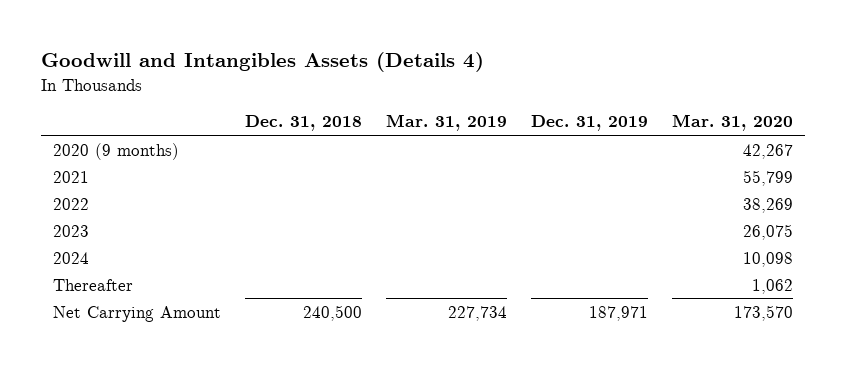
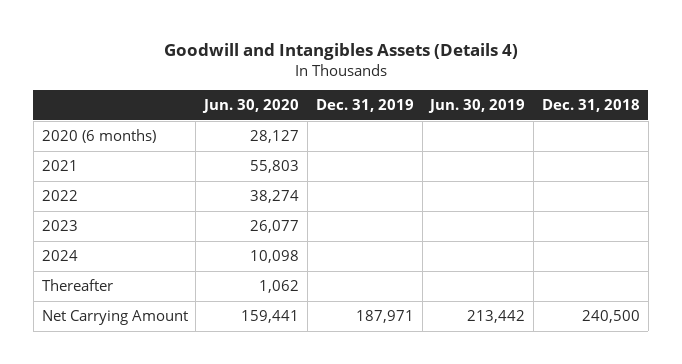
[386,114,508,132] Mar. 31, 2019 -> none
[672,114,794,132] Mar. 31, 2020 -> none
none -> [202,99,300,114] Jun. 30, 2020
none -> [428,99,526,114] Jun. 30, 2019
[52,142,179,160] 2020 (9 months) -> [41,129,156,144] 2020 (6 months)

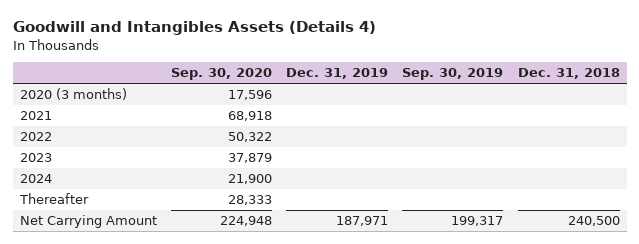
[202,99,300,114] Jun. 30, 2020 -> none
[428,99,526,114] Jun. 30, 2019 -> none
none -> [171,68,273,81] Sep. 30, 2020
none -> [402,68,504,81] Sep. 30, 2019
[41,129,156,144] 2020 (6 months) -> [19,88,127,101] 2020 (3 months)

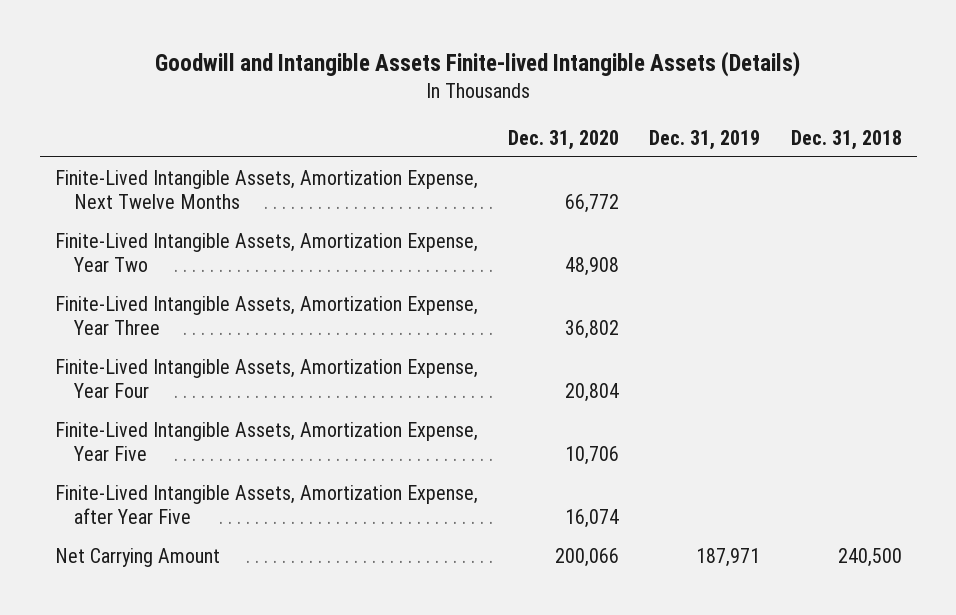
[12,21,376,36] Goodwill and Intangibles Assets (Details 4) -> [155,50,801,77] Goodwill and Intangible Assets Finite-lived Intangible Assets (Details)
[171,68,273,81] Sep. 30, 2020 -> none
[402,68,504,81] Sep. 30, 2019 -> none
none -> [508,129,620,150] Dec. 31, 2020
[19,88,127,101] 2020 (3 months) -> none
none -> [54,169,478,209] Finite-Lived Intangible Assets, Amortization Expense, Next Twelve Months
[19,111,52,121] 2021 -> [54,232,478,272] Finite-Lived Intangible Assets, Amortization Expense, Year Two
[19,132,52,142] 2022 -> [54,295,478,335] Finite-Lived Intangible Assets, Amortization Expense, Year Three
[19,153,52,163] 2023 -> [54,358,478,398] Finite-Lived Intangible Assets, Amortization Expense, Year Four
[19,174,52,184] 2024 -> [54,421,478,461] Finite-Lived Intangible Assets, Amortization Expense, Year Five
[18,193,89,205] Thereafter -> [54,484,478,524] Finite-Lived Intangible Assets, Amortization Expense, after Year Five

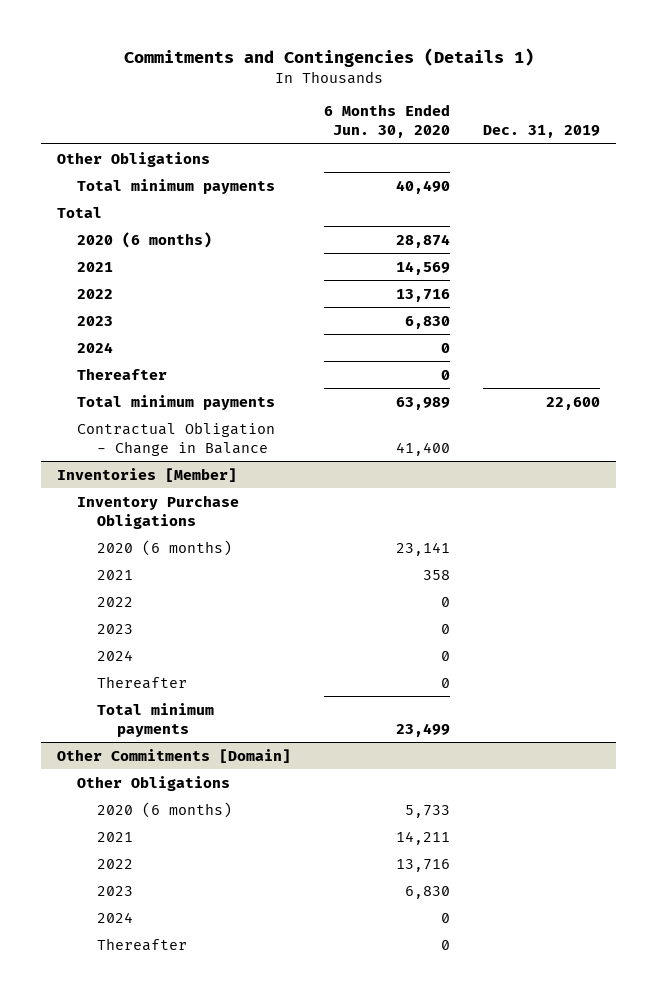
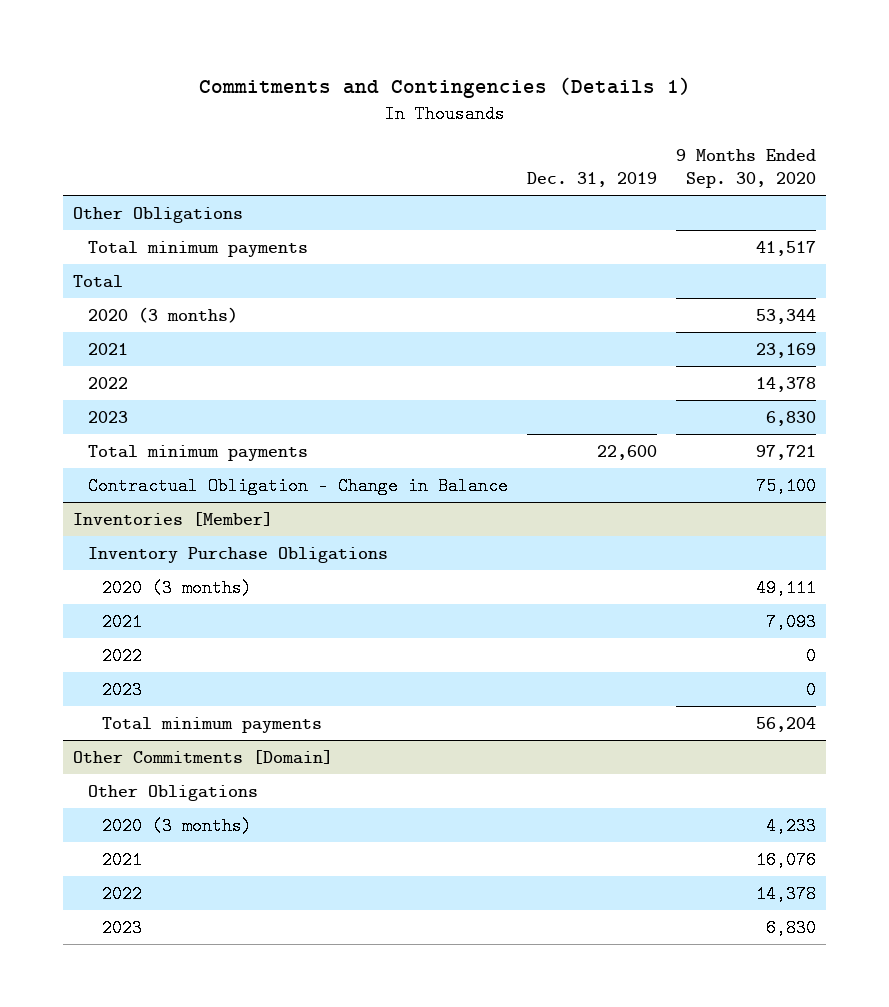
[324,104,451,139] 6 Months Ended Jun. 30, 2020 -> none
none -> [676,148,817,188] 9 Months Ended Sep. 30, 2020
[77,231,213,248] 2020 (6 months) -> [87,307,238,324] 2020 (3 months)
[77,341,114,353] 2024 -> none
[77,367,168,380] Thereafter -> none
[97,539,233,556] 2020 (6 months) -> [102,579,253,598] 2020 (3 months)
[97,649,134,661] 2024 -> none
[97,675,188,689] Thereafter -> none
[97,801,233,818] 2020 (6 months) -> [102,817,253,836] 2020 (3 months)
[97,911,134,923] 2024 -> none
[97,937,188,951] Thereafter -> none

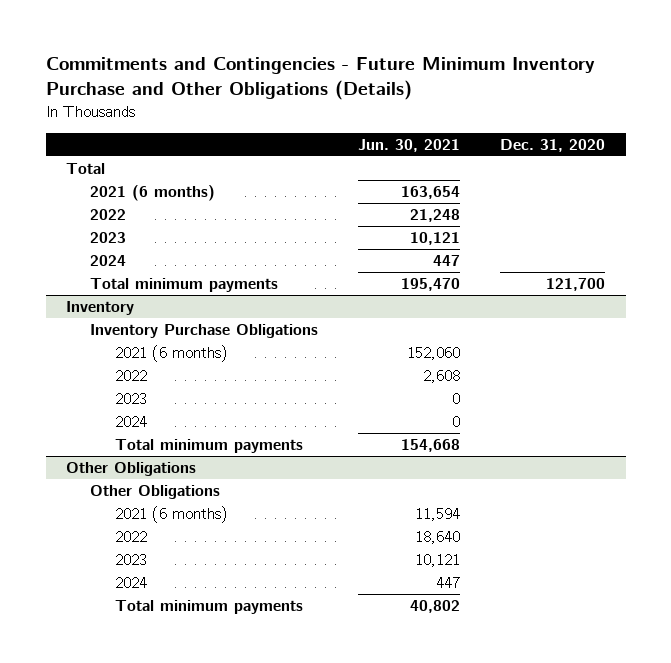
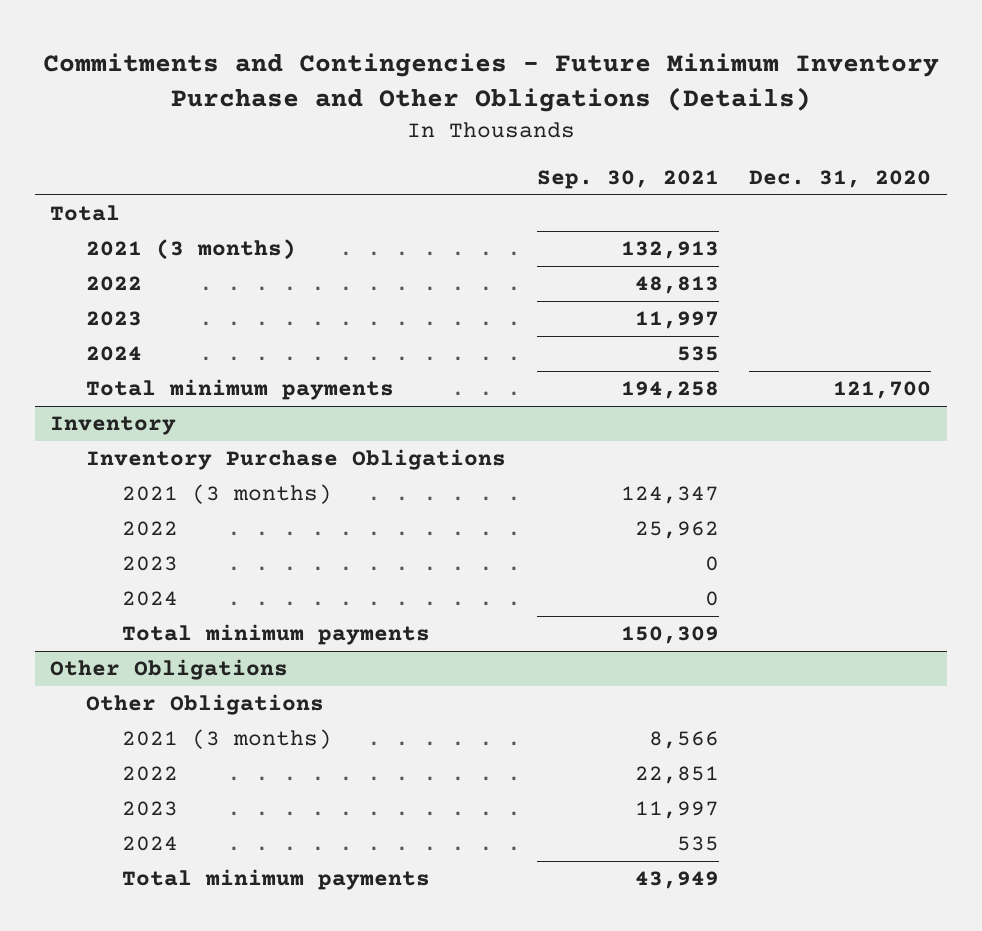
[358,138,461,152] Jun. 30, 2021 -> none
none -> [536,170,719,190] Sep. 30, 2021
[90,185,216,202] 2021 (6 months) -> [86,238,297,260] 2021 (3 months)
[114,345,228,363] 2021 (6 months) -> [121,483,332,504] 2021 (3 months)
[114,506,228,524] 2021 (6 months) -> [121,728,332,749] 2021 (3 months)

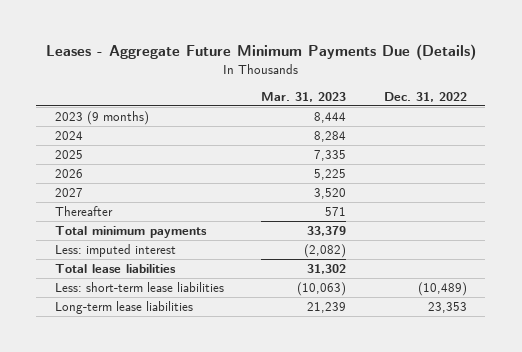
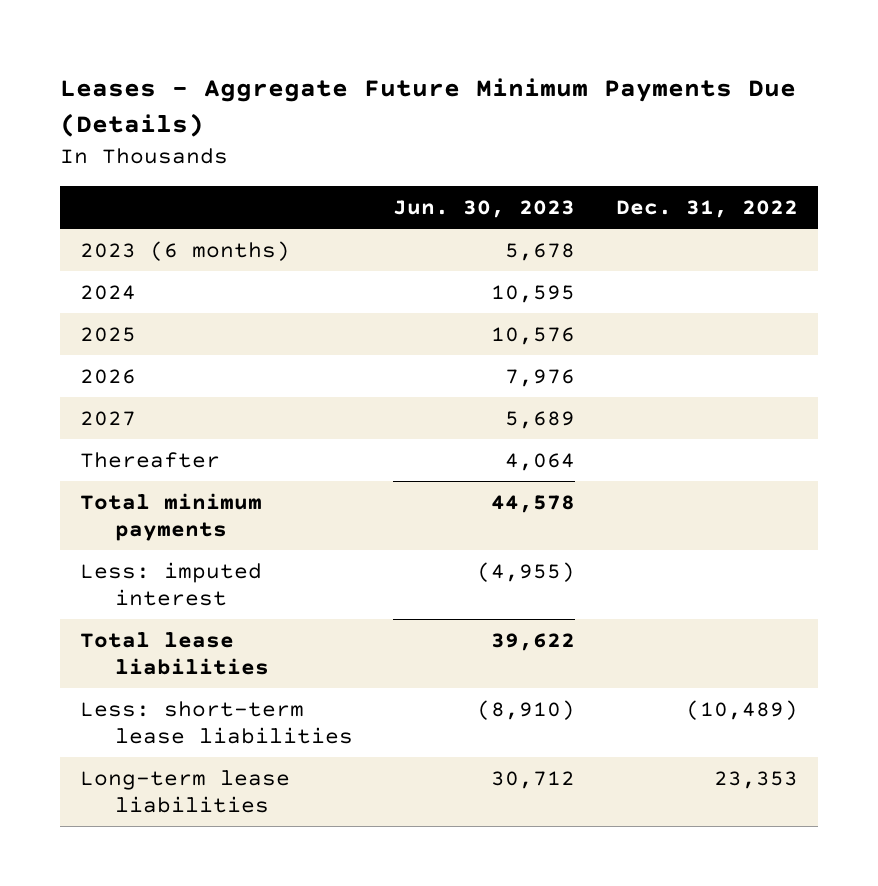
[261,91,347,102] Mar. 31, 2023 -> none
none -> [393,199,576,218] Jun. 30, 2023
[54,110,149,125] 2023 (9 months) -> [80,240,291,261] 2023 (6 months)

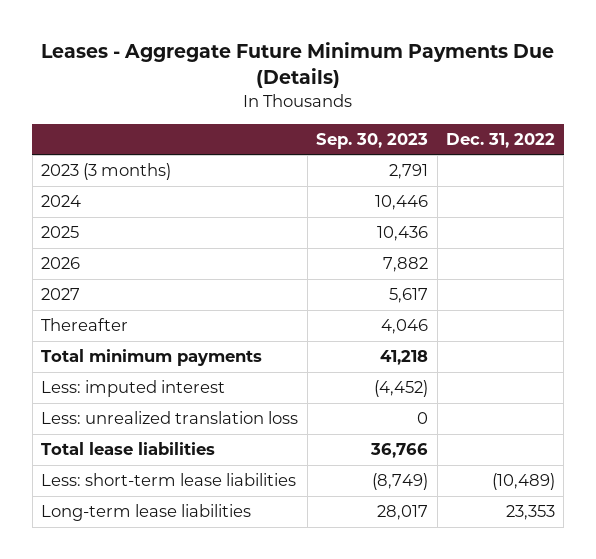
[393,199,576,218] Jun. 30, 2023 -> none
none -> [316,132,429,149] Sep. 30, 2023
[80,240,291,261] 2023 (6 months) -> [41,163,172,181] 2023 (3 months)
none -> [41,411,299,425] Less: unrealized translation loss

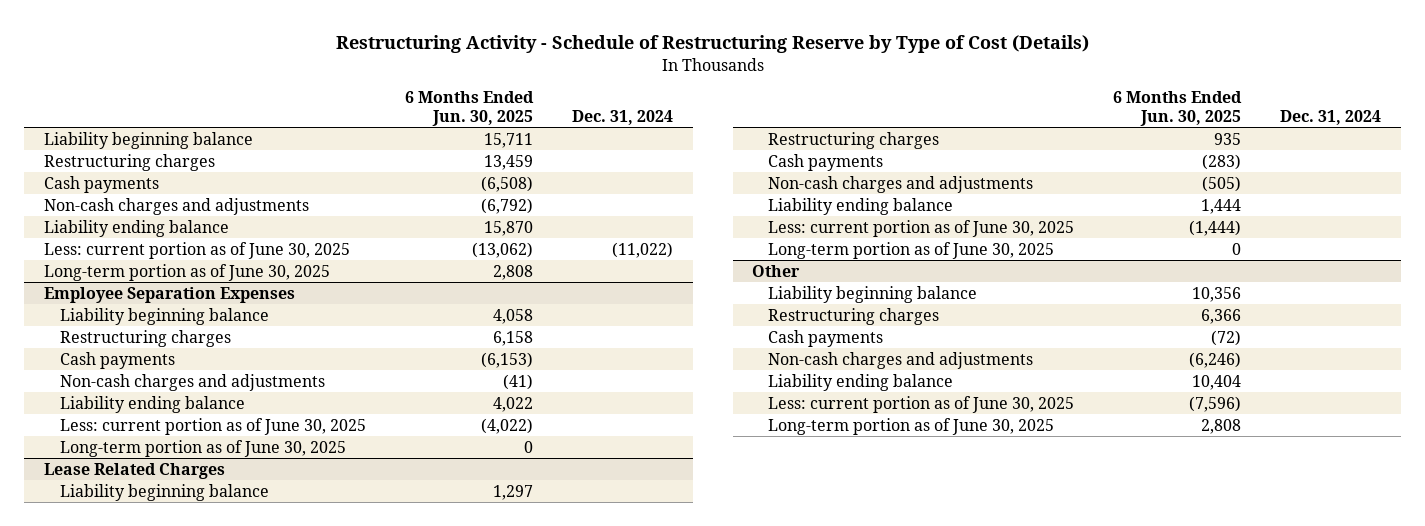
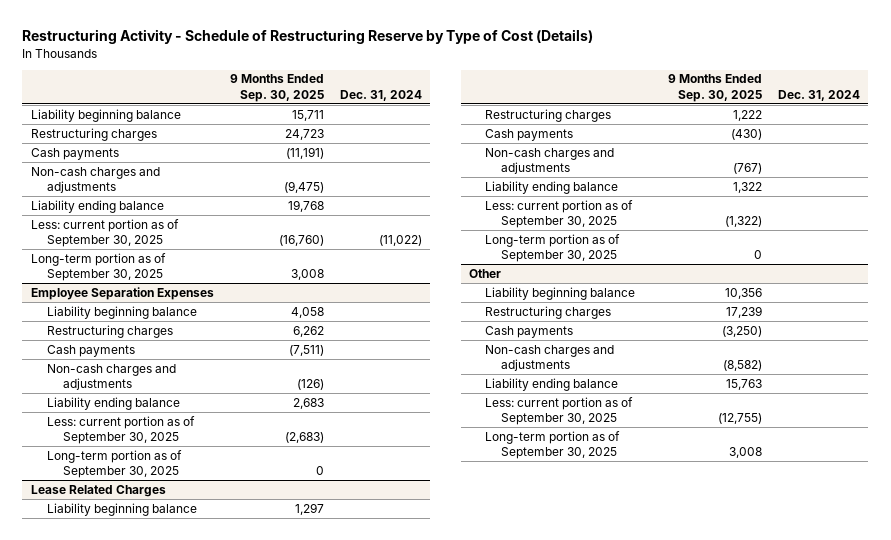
[405,91,535,126] 6 Months Ended Jun. 30, 2025 -> none
none -> [229,74,324,102] 9 Months Ended Sep. 30, 2025
[44,241,351,259] Less: current portion as of June 30, 2025 -> [30,218,179,248] Less: current portion as of September 30, 2025
[44,263,331,281] Long-term portion as of June 30, 2025 -> [30,252,166,282] Long-term portion as of September 30, 2025
[59,417,366,435] Less: current portion as of June 30, 2025 -> [46,415,195,445] Less: current portion as of September 30, 2025
[59,439,346,457] Long-term portion as of June 30, 2025 -> [46,449,182,479] Long-term portion as of September 30, 2025
[767,219,1074,237] Less: current portion as of June 30, 2025 -> [484,199,633,229] Less: current portion as of September 30, 2025
[767,241,1054,259] Long-term portion as of June 30, 2025 -> [484,233,620,263] Long-term portion as of September 30, 2025
[767,395,1074,413] Less: current portion as of June 30, 2025 -> [484,396,633,426] Less: current portion as of September 30, 2025
[767,417,1054,435] Long-term portion as of June 30, 2025 -> [484,430,620,460] Long-term portion as of September 30, 2025

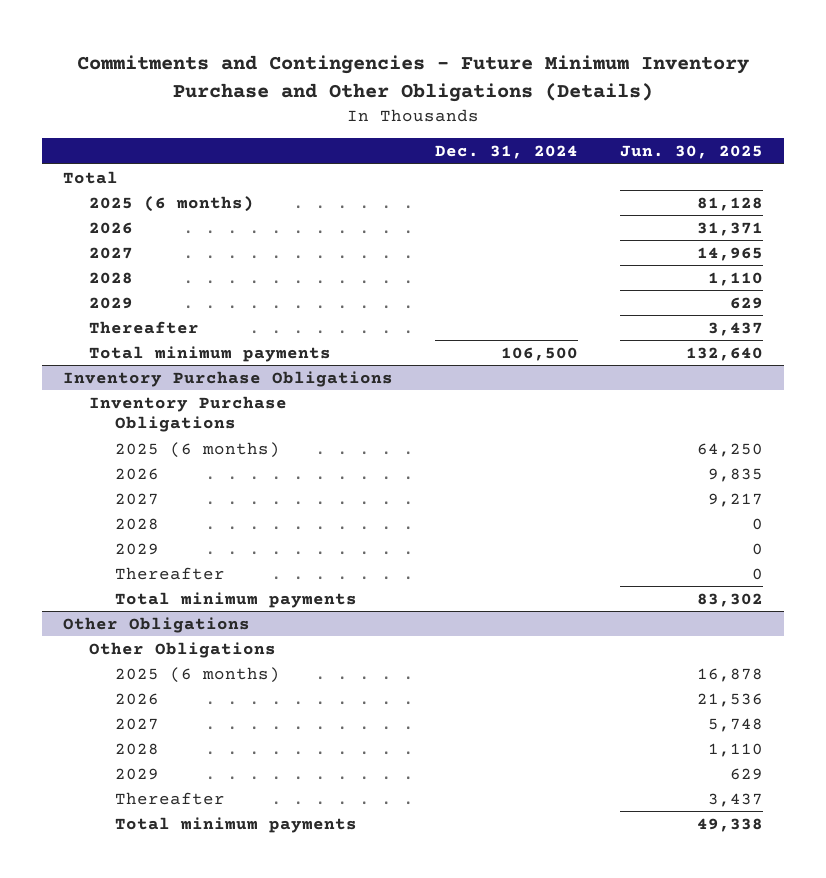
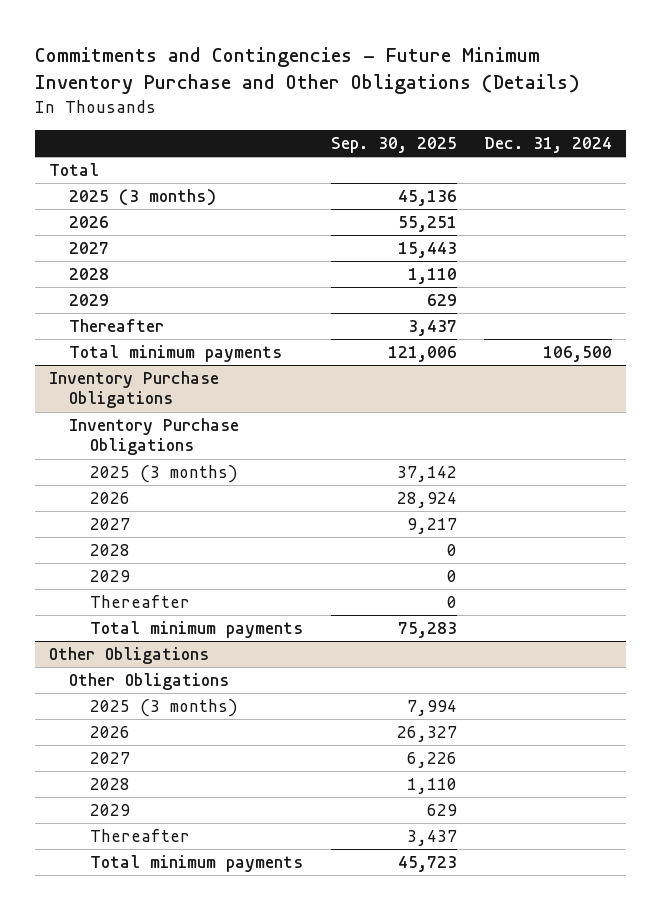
[619,144,763,159] Jun. 30, 2025 -> none
none -> [330,137,457,154] Sep. 30, 2025
[89,195,255,212] 2025 (6 months) -> [69,189,217,207] 2025 (3 months)
[115,441,281,458] 2025 (6 months) -> [89,465,238,484] 2025 (3 months)
[115,666,281,683] 2025 (6 months) -> [89,699,238,718] 2025 (3 months)

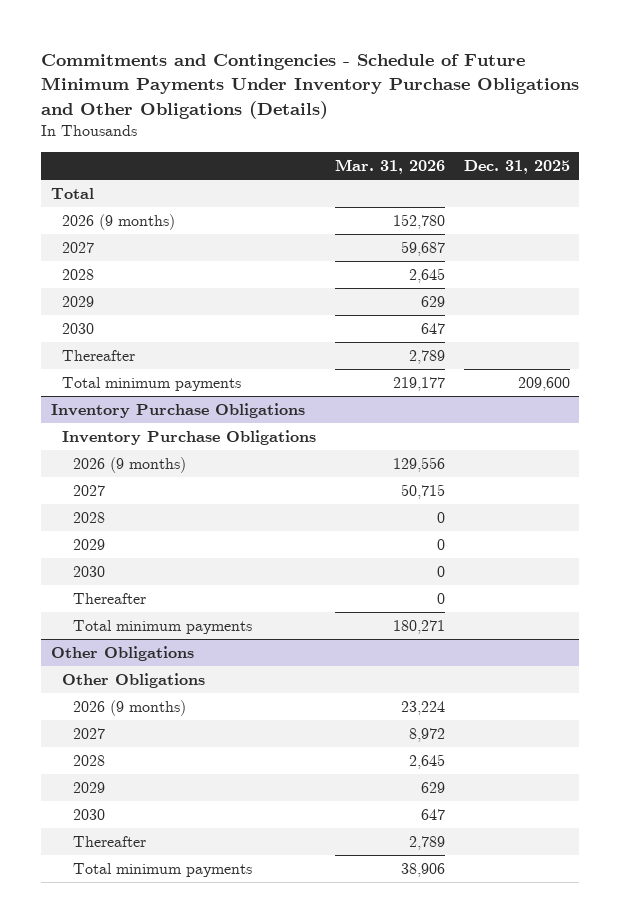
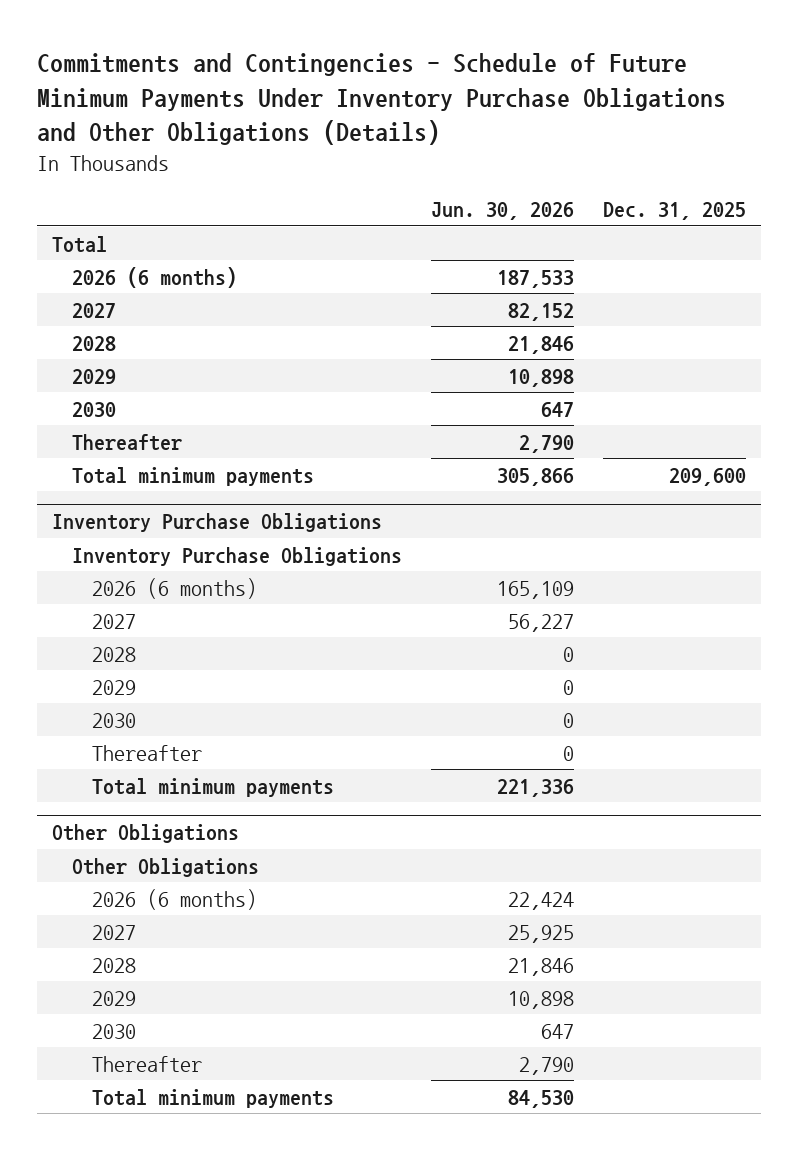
[334,159,445,175] Mar. 31, 2026 -> none
none -> [430,201,574,220] Jun. 30, 2026
[61,214,175,231] 2026 (9 months) -> [71,266,237,288] 2026 (6 months)
[72,457,186,474] 2026 (9 months) -> [91,577,257,599] 2026 (6 months)
[72,700,186,717] 2026 (9 months) -> [91,888,257,910] 2026 (6 months)

